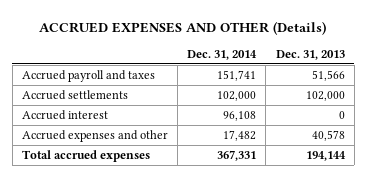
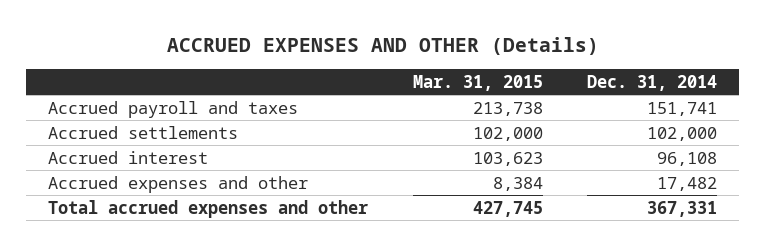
[275,49,345,60] Dec. 31, 2013 -> none
none -> [412,74,543,91] Mar. 31, 2015
[22,149,151,162] Total accrued expenses -> [48,199,369,218] Total accrued expenses and other

